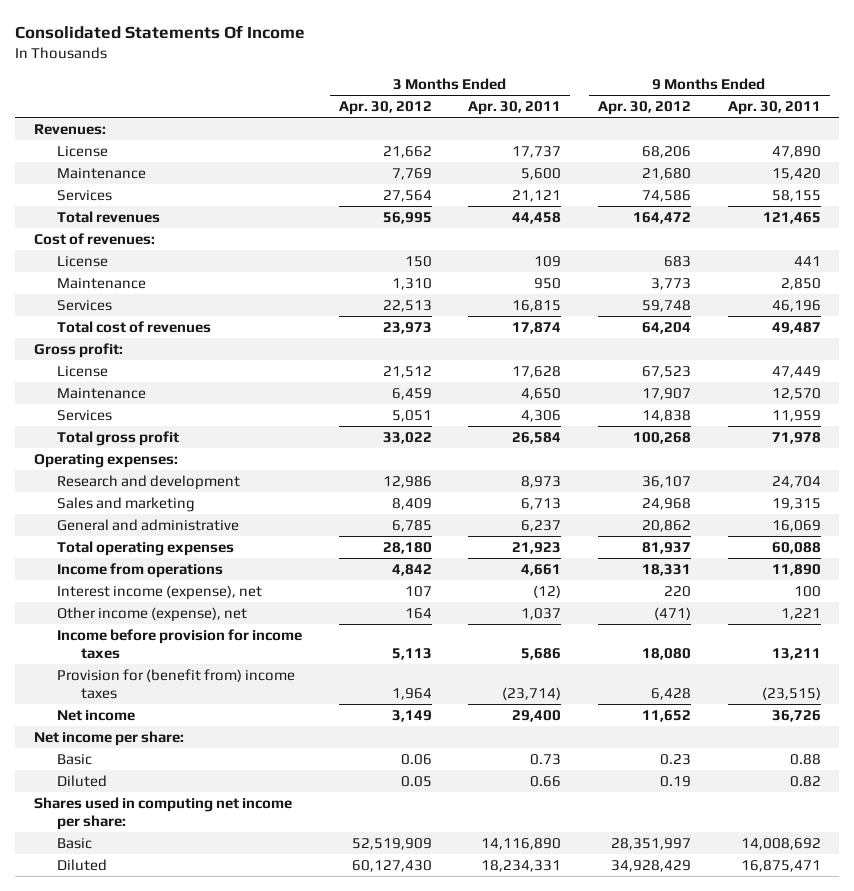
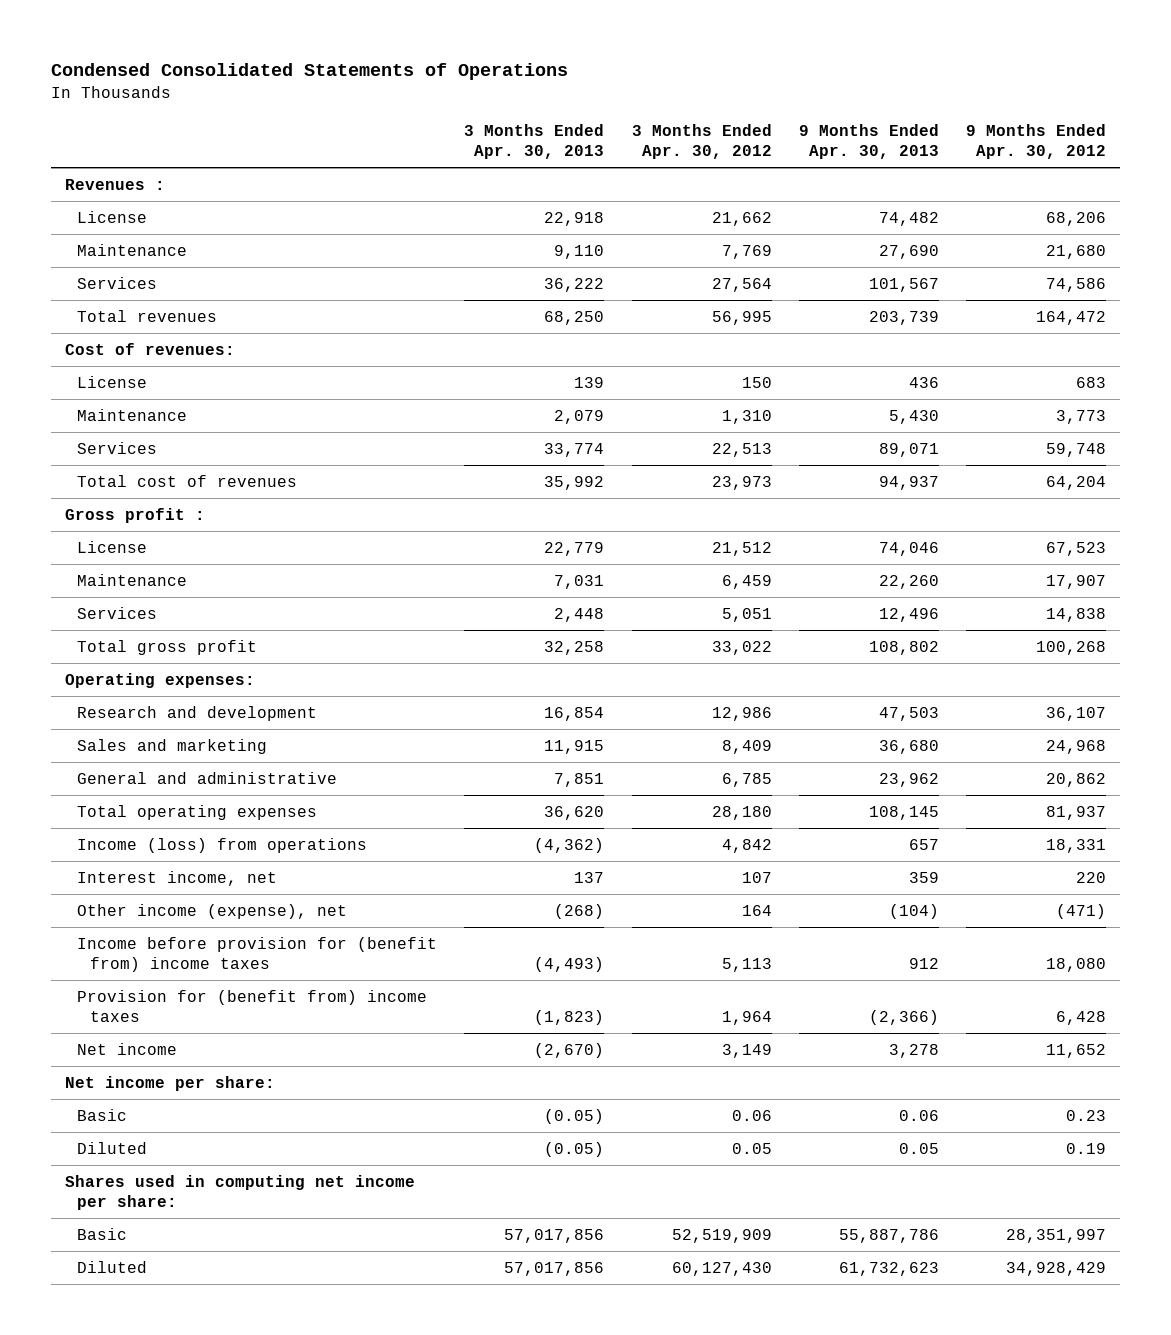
[15,25,306,40] Consolidated Statements Of Income -> [51,63,569,81] Condensed Consolidated Statements of Operations
[468,101,562,116] Apr. 30, 2011 -> none
[727,101,821,116] Apr. 30, 2011 -> none
none -> [464,123,605,160] 3 Months Ended Apr. 30, 2013
none -> [798,123,939,160] 9 Months Ended Apr. 30, 2013
[33,123,106,135] Revenues: -> [64,178,165,190] Revenues :
[33,342,123,358] Gross profit: -> [64,507,205,523] Gross profit :
[57,562,224,578] Income from operations -> [77,837,368,853] Income (loss) from operations
[57,584,263,600] Interest income (expense), net -> [77,870,278,886] Interest income, net
[57,628,303,659] Income before provision for income taxes -> [77,936,438,973] Income before provision for (benefit from) income taxes

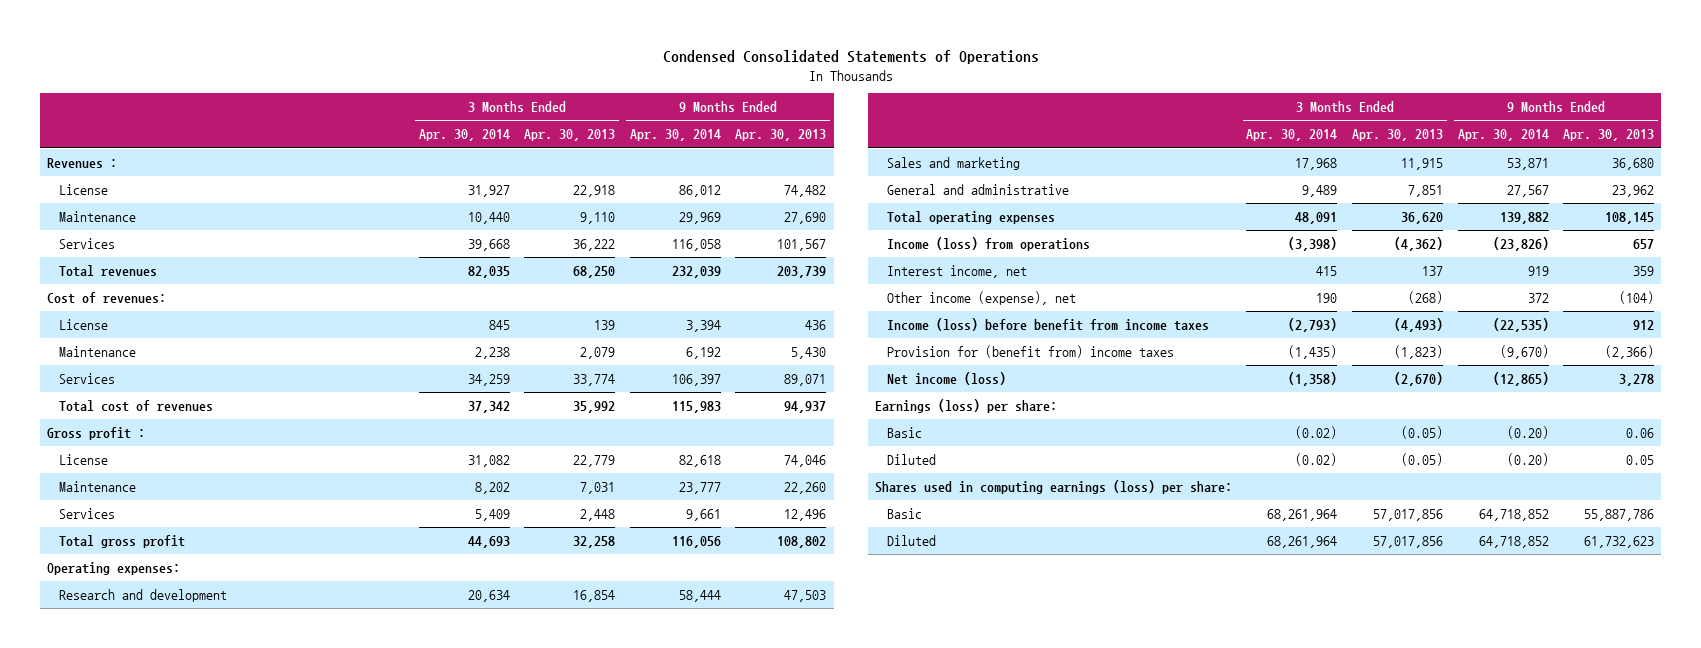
[631,123,772,160] 3 Months Ended Apr. 30, 2012 -> none
[966,123,1107,160] 9 Months Ended Apr. 30, 2012 -> none
none -> [418,129,510,142] Apr. 30, 2014
none -> [629,129,721,142] Apr. 30, 2014
[77,936,438,973] Income before provision for (benefit from) income taxes -> [886,317,1209,331] Income (loss) before benefit from income taxes
[77,1042,178,1055] Net income -> [886,371,1006,385] Net income (loss)
[64,1075,275,1091] Net income per share: -> [874,398,1057,413] Earnings (loss) per share:
[64,1174,415,1211] Shares used in computing net income per share: -> [874,479,1232,494] Shares used in computing earnings (loss) per share:

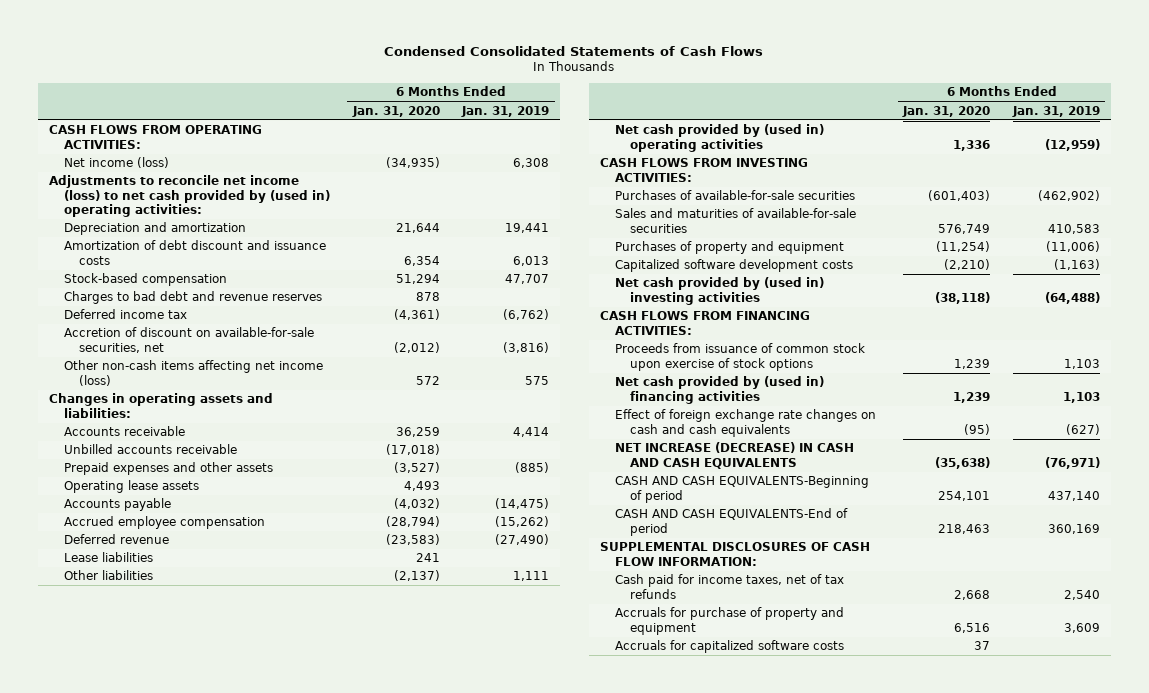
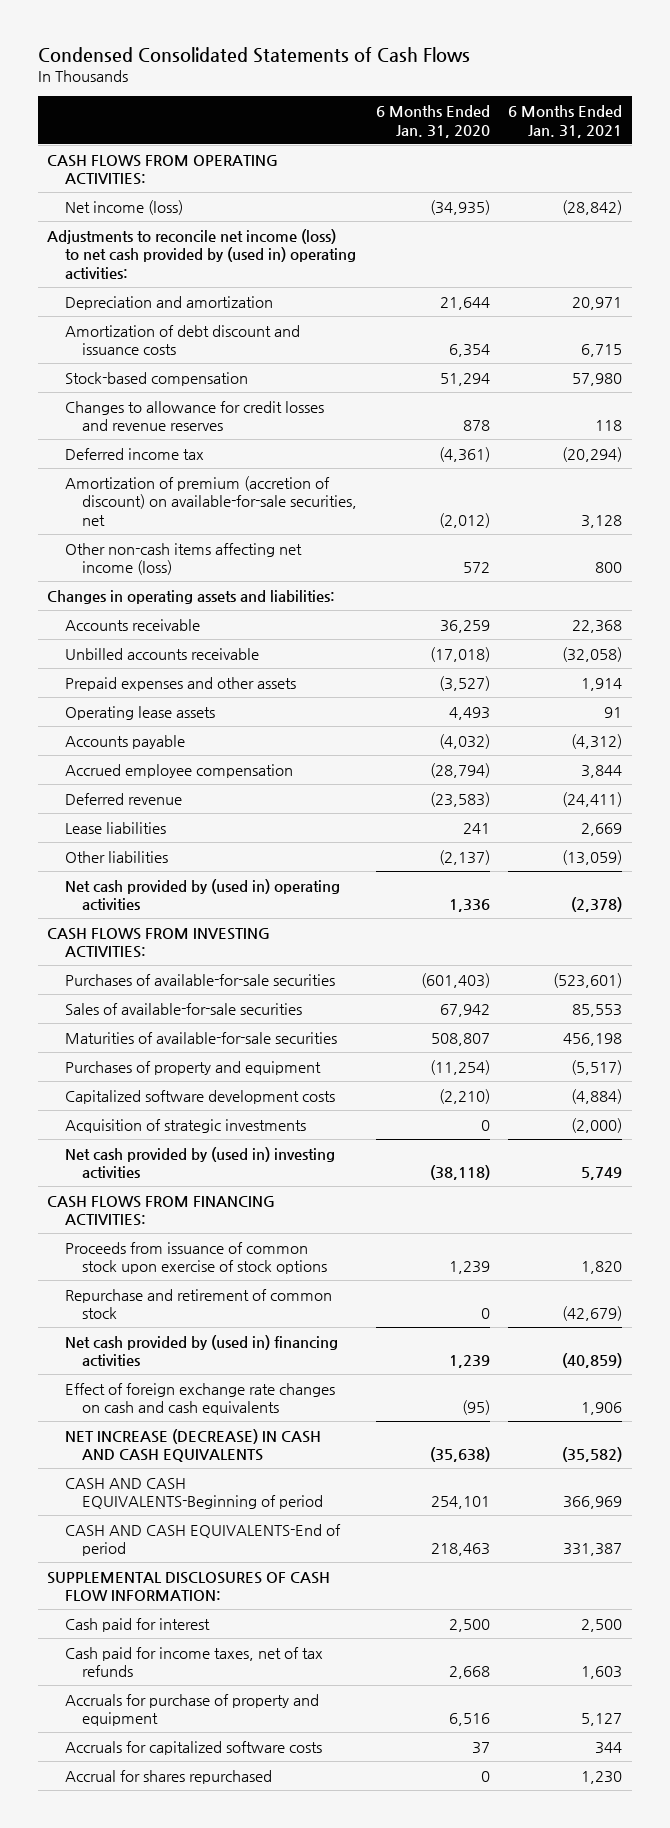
[460,105,549,117] Jan. 31, 2019 -> none
none -> [508,104,623,138] 6 Months Ended Jan. 31, 2021
[64,291,323,305] Charges to bad debt and revenue reserves -> [64,400,324,432] Changes to allowance for credit losses and revenue reserves
[64,327,315,353] Accretion of discount on available-for-sale securities, net -> [64,475,357,526] Amortization of premium (accretion of discount) on available-for-sale securities, net
[615,208,857,233] Sales and maturities of available-for-sale securities -> [64,1002,302,1015] Sales of available-for-sale securities
[938,223,991,234] 576,749 -> [439,1003,490,1017] 67,942
none -> [64,1031,337,1044] Maturities of available-for-sale securities
none -> [64,1118,306,1133] Acquisition of strategic investments
none -> [64,1288,332,1320] Repurchase and retirement of common stock
none -> [64,1617,210,1632] Cash paid for interest
none -> [64,1769,272,1784] Accrual for shares repurchased

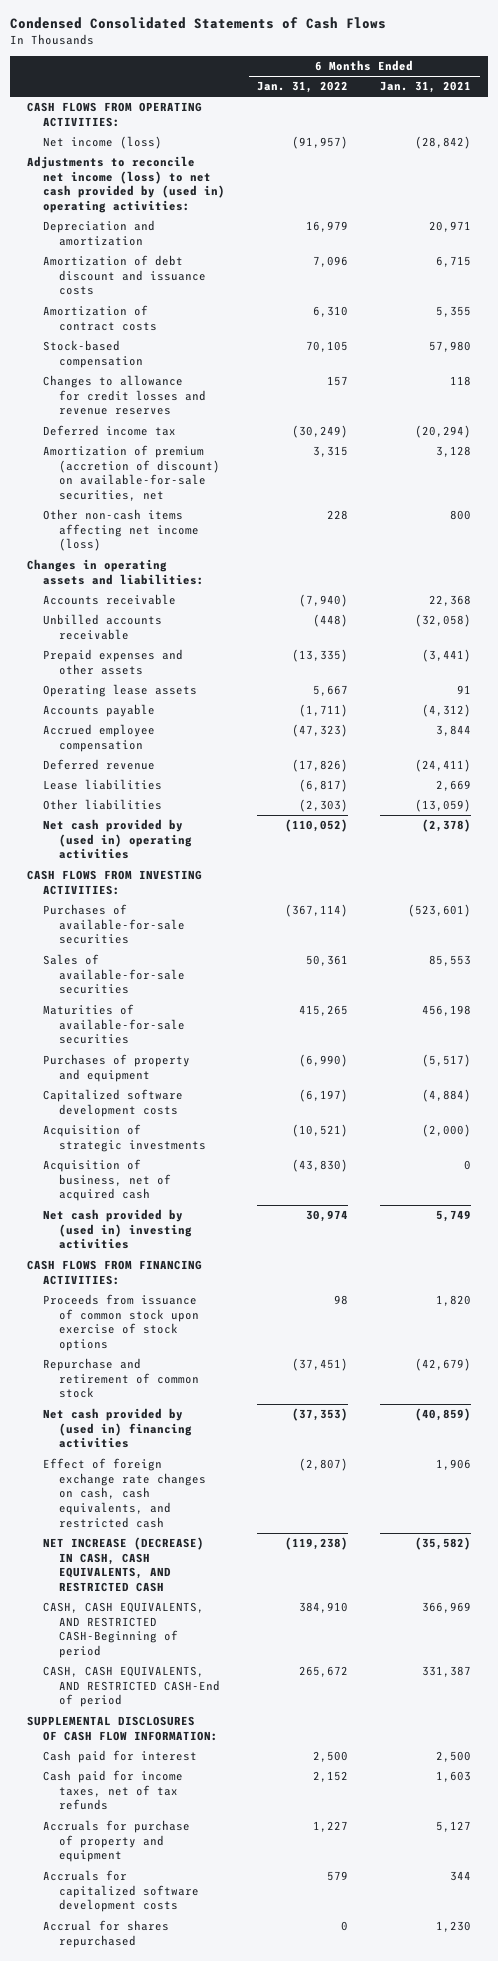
[375,104,490,138] 6 Months Ended Jan. 31, 2020 -> none
none -> [257,81,349,94] Jan. 31, 2022
none -> [42,305,157,331] Amortization of contract costs
[581,677,623,691] 1,914 -> [422,649,472,663] (3,441)
none -> [42,1159,171,1202] Acquisition of business, net of acquired cash
[64,1382,335,1416] Effect of foreign exchange rate changes on cash and cash equivalents -> [42,1458,206,1528] Effect of foreign exchange rate changes on cash, cash equivalents, and restricted cash
[64,1428,321,1463] NET INCREASE (DECREASE) IN CASH AND CASH EQUIVALENTS -> [42,1537,204,1592] NET INCREASE (DECREASE) IN CASH, CASH EQUIVALENTS, AND RESTRICTED CASH
[64,1477,323,1510] CASH AND CASH EQUIVALENTS-Beginning of period -> [42,1602,204,1658] CASH, CASH EQUIVALENTS, AND RESTRICTED CASH-Beginning of period
[64,1523,341,1557] CASH AND CASH EQUIVALENTS-End of period -> [42,1666,220,1708] CASH, CASH EQUIVALENTS, AND RESTRICTED CASH-End of period
[64,1740,322,1755] Accruals for capitalized software costs -> [42,1870,199,1913] Accruals for capitalized software development costs

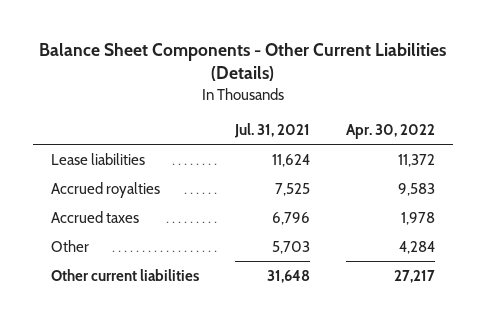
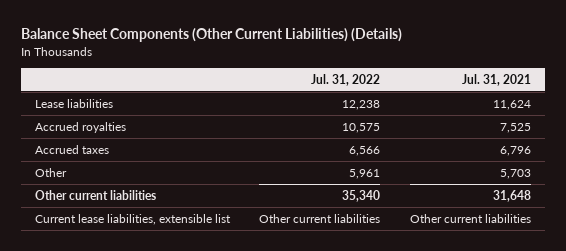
[38,43,446,82] Balance Sheet Components - Other Current Liabilities (Details) -> [20,28,402,43] Balance Sheet Components (Other Current Liabilities) (Details)
[346,123,436,139] Apr. 30, 2022 -> none
none -> [311,73,381,86] Jul. 31, 2022
none -> [35,213,232,225] Current lease liabilities, extensible list

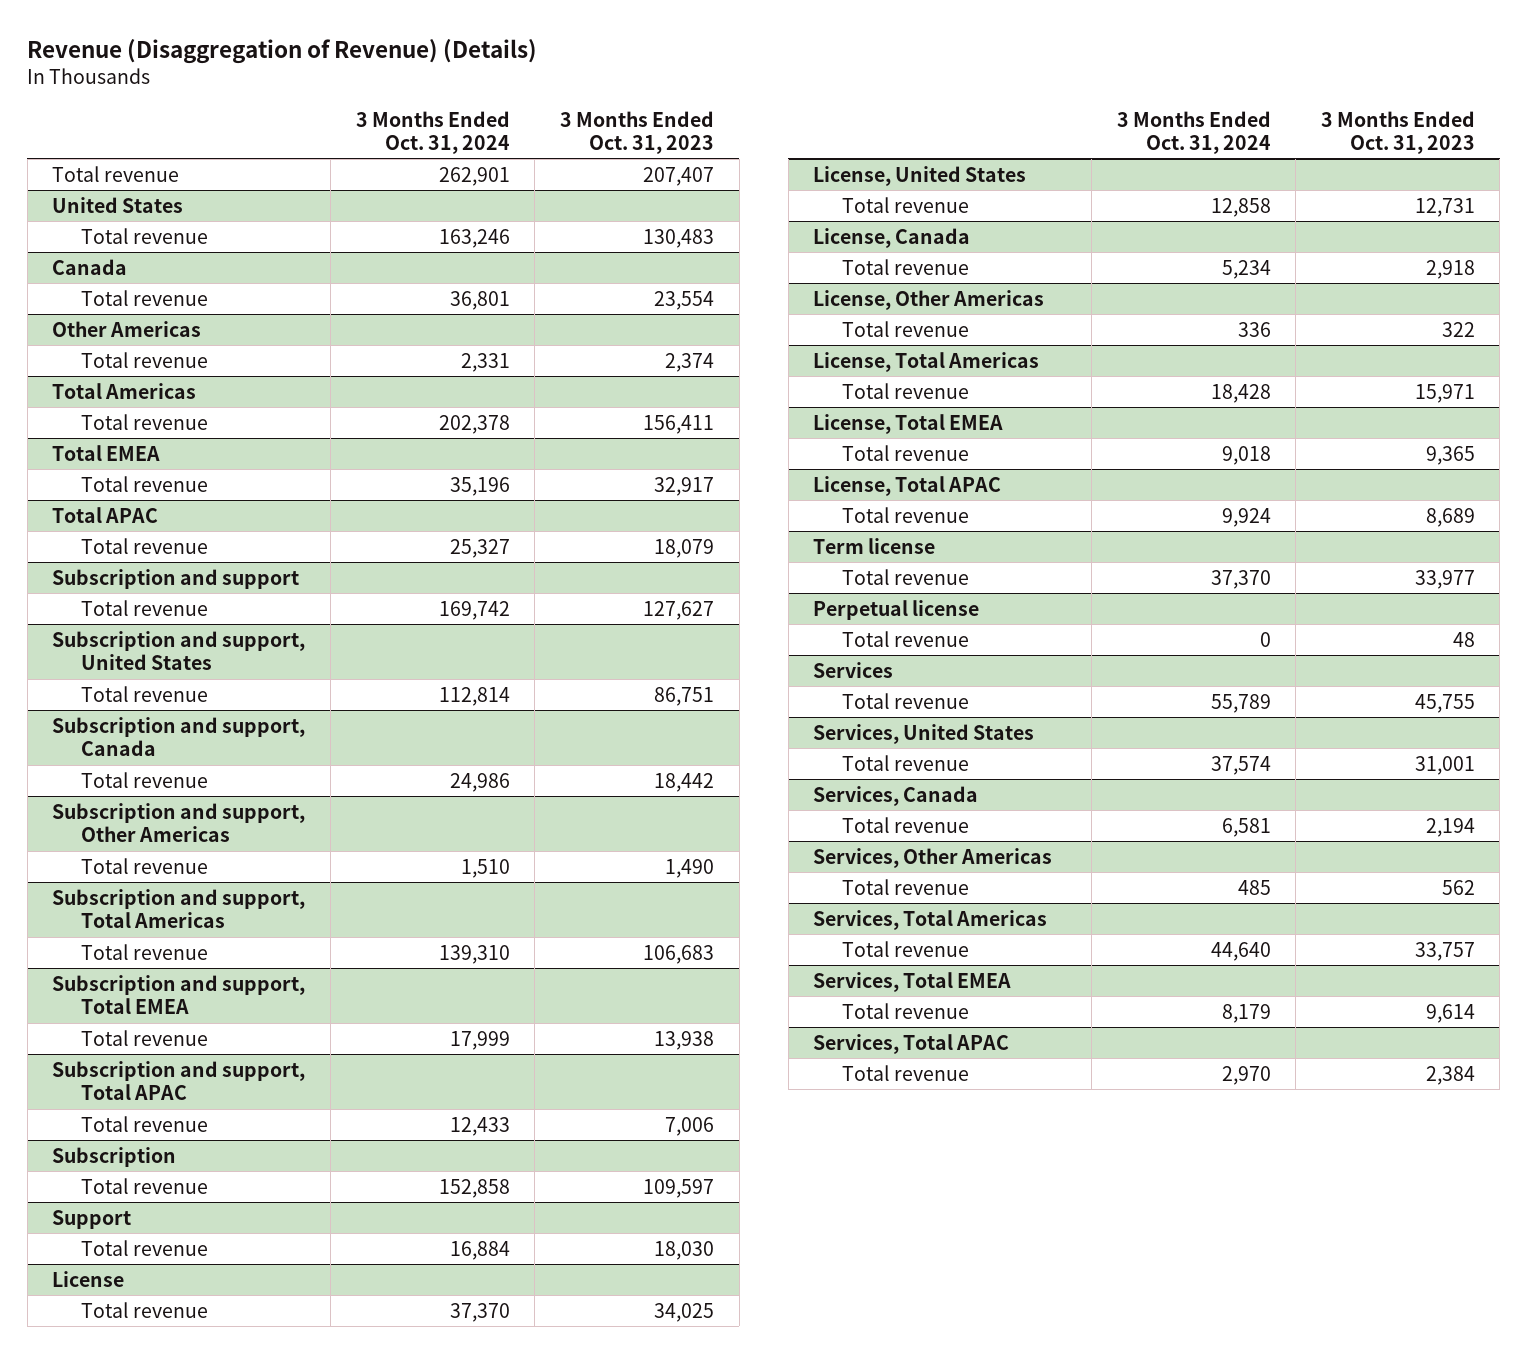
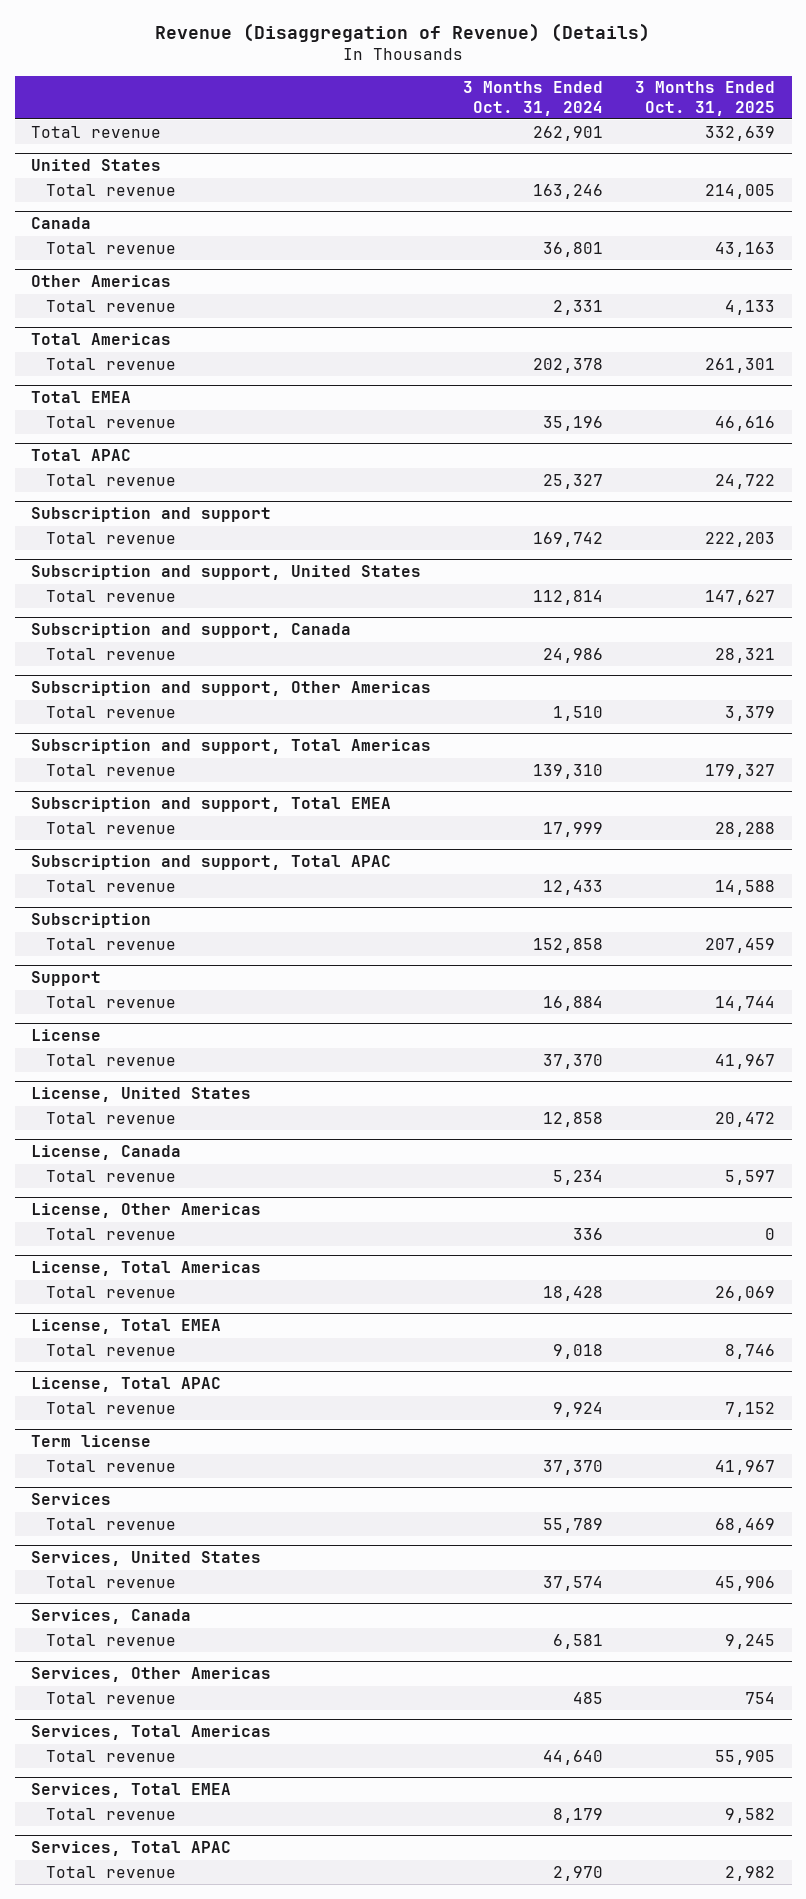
[559,110,714,155] 3 Months Ended Oct. 31, 2023 -> none
none -> [635,81,776,116] 3 Months Ended Oct. 31, 2025
[813,599,980,620] Perpetual license -> none
[842,630,970,647] Total revenue -> none

